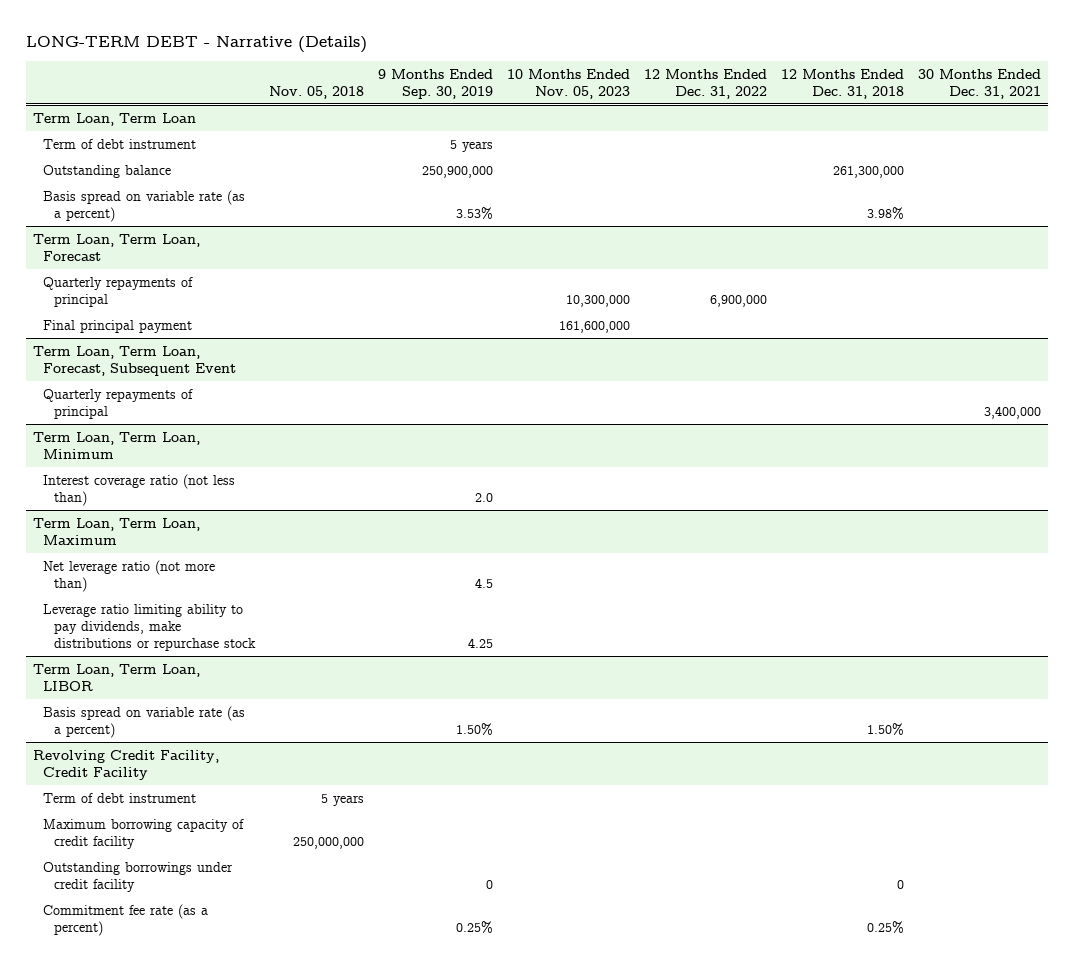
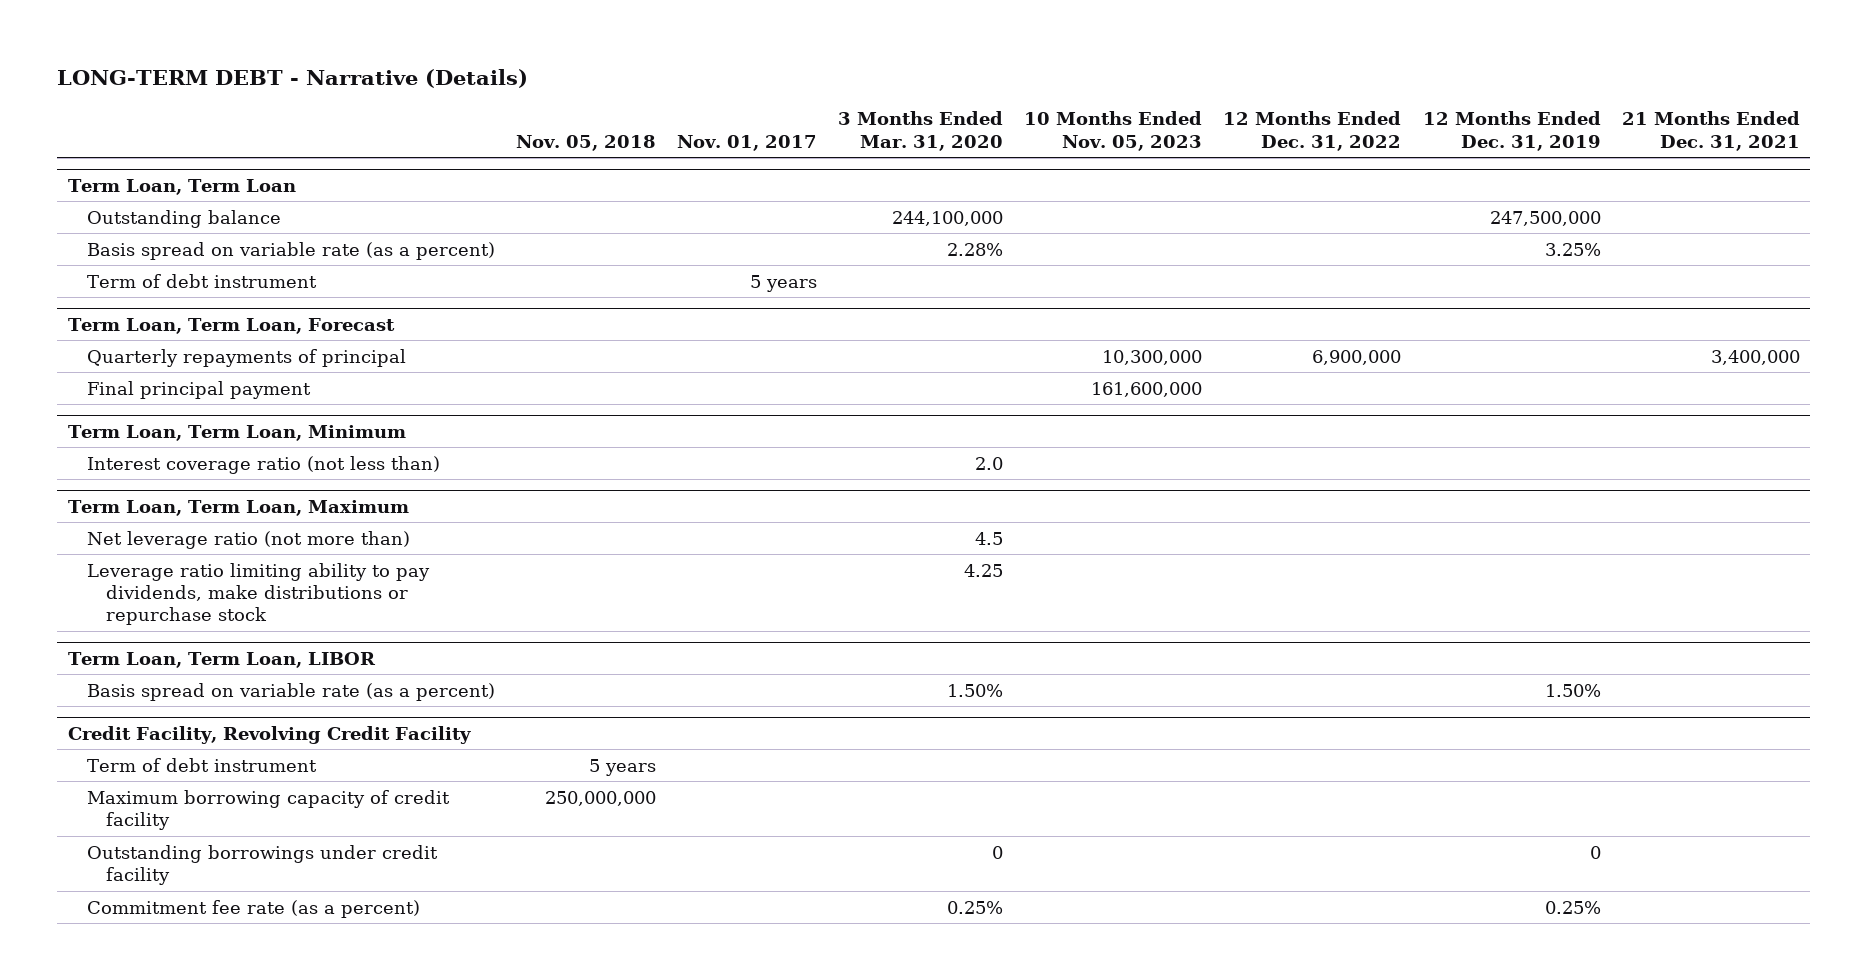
[377,68,493,99] 9 Months Ended Sep. 30, 2019 -> none
[780,68,904,99] 12 Months Ended Dec. 31, 2018 -> none
[917,68,1041,99] 30 Months Ended Dec. 31, 2021 -> none
none -> [677,134,818,151] Nov. 01, 2017
none -> [838,111,1004,151] 3 Months Ended Mar. 31, 2020
none -> [1422,111,1601,151] 12 Months Ended Dec. 31, 2019
none -> [1621,111,1800,151] 21 Months Ended Dec. 31, 2021
[43,138,197,149] Term of debt instrument -> [86,273,317,288] Term of debt instrument
[32,345,237,376] Term Loan, Term Loan, Forecast, Subsequent Event -> none
[43,388,194,419] Quarterly repayments of principal -> none
[32,749,219,780] Revolving Credit Facility, Credit Facility -> [67,725,471,744] Credit Facility, Revolving Credit Facility

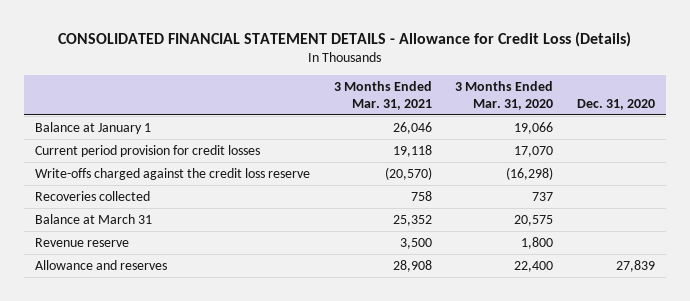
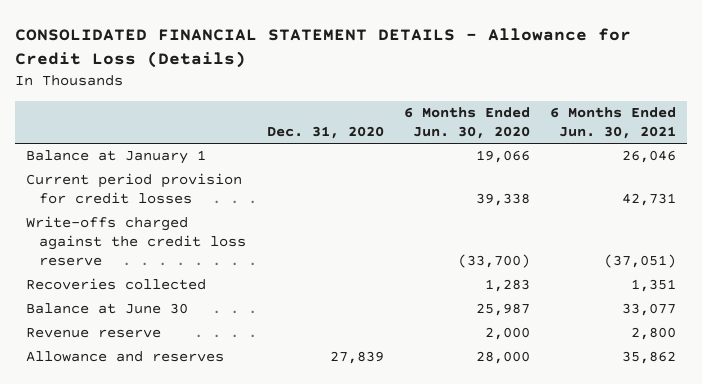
[333,81,432,110] 3 Months Ended Mar. 31, 2021 -> none
[455,81,554,110] 3 Months Ended Mar. 31, 2020 -> none
none -> [404,107,531,140] 6 Months Ended Jun. 30, 2020
none -> [550,107,677,140] 6 Months Ended Jun. 30, 2021
[35,213,153,224] Balance at March 31 -> [25,303,188,315] Balance at June 30

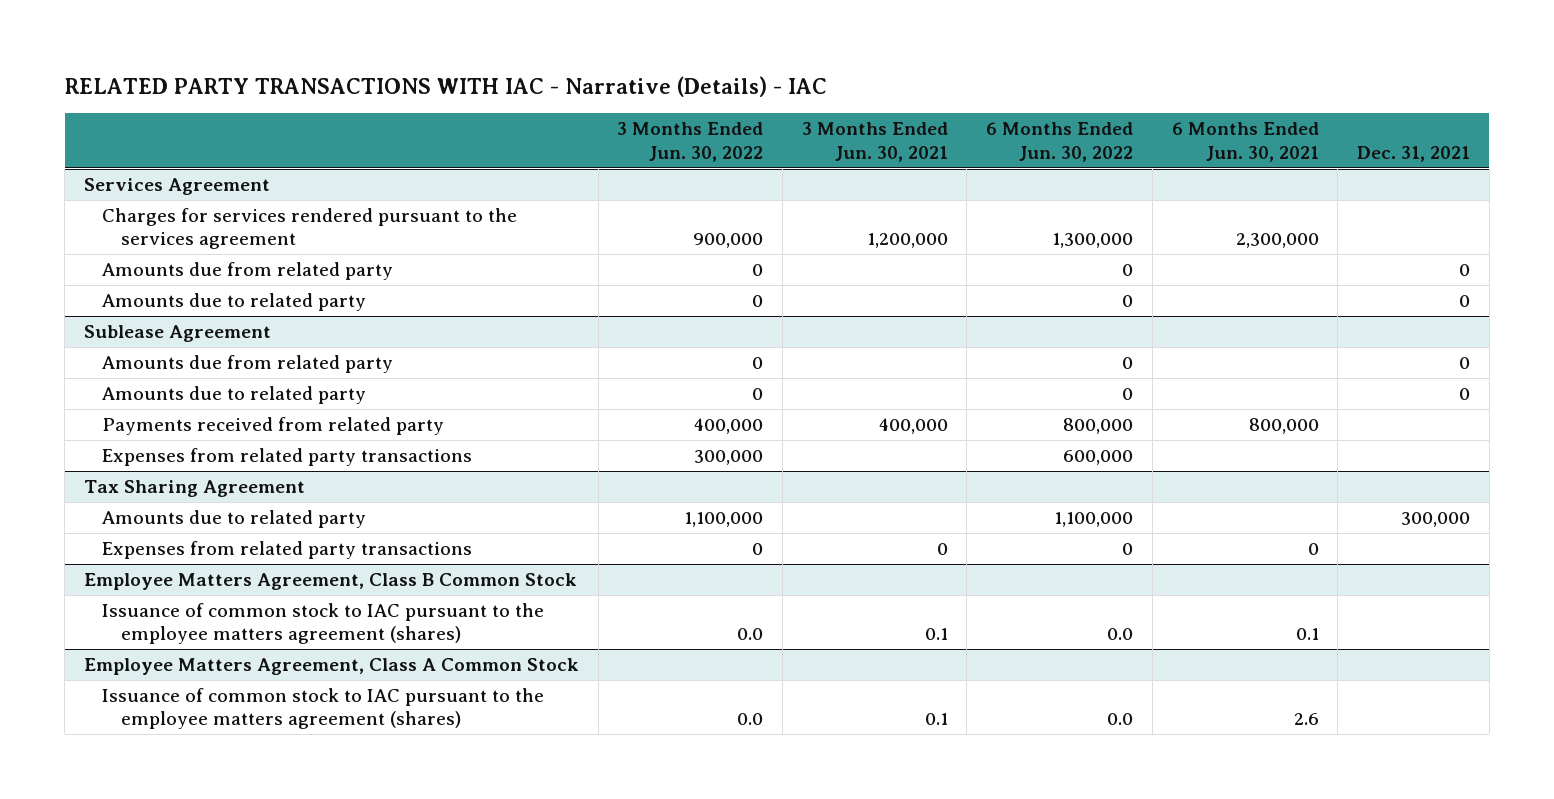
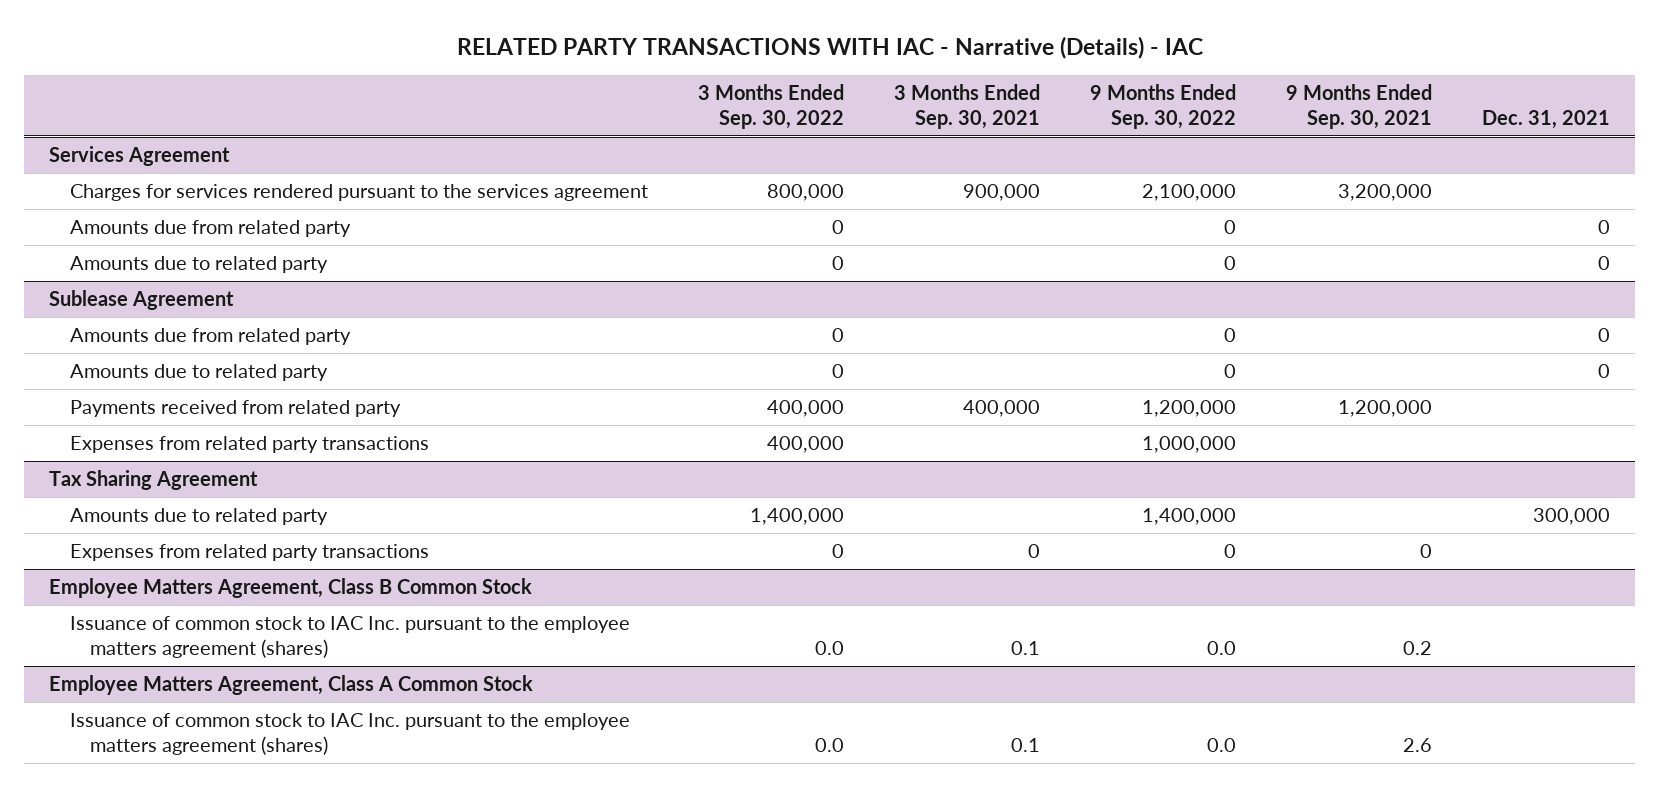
[617,122,764,162] 3 Months Ended Jun. 30, 2022 -> none
[801,122,948,162] 3 Months Ended Jun. 30, 2021 -> none
[986,122,1134,162] 6 Months Ended Jun. 30, 2022 -> none
[1171,122,1319,162] 6 Months Ended Jun. 30, 2021 -> none
none -> [697,84,844,129] 3 Months Ended Sep. 30, 2022
none -> [893,84,1040,129] 3 Months Ended Sep. 30, 2021
none -> [1089,84,1236,129] 9 Months Ended Sep. 30, 2022
none -> [1285,84,1432,129] 9 Months Ended Sep. 30, 2021
[102,603,545,645] Issuance of common stock to IAC pursuant to the employee matters agreement (shares) -> [69,616,630,659] Issuance of common stock to IAC Inc. pursuant to the employee matters agreement (shares)
[102,688,545,730] Issuance of common stock to IAC pursuant to the employee matters agreement (shares) -> [69,713,630,756] Issuance of common stock to IAC Inc. pursuant to the employee matters agreement (shares)

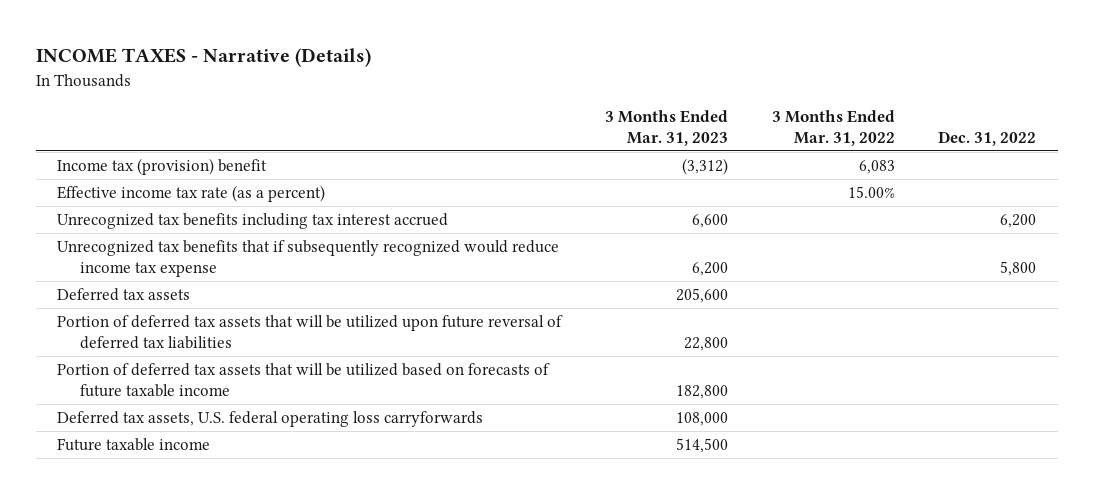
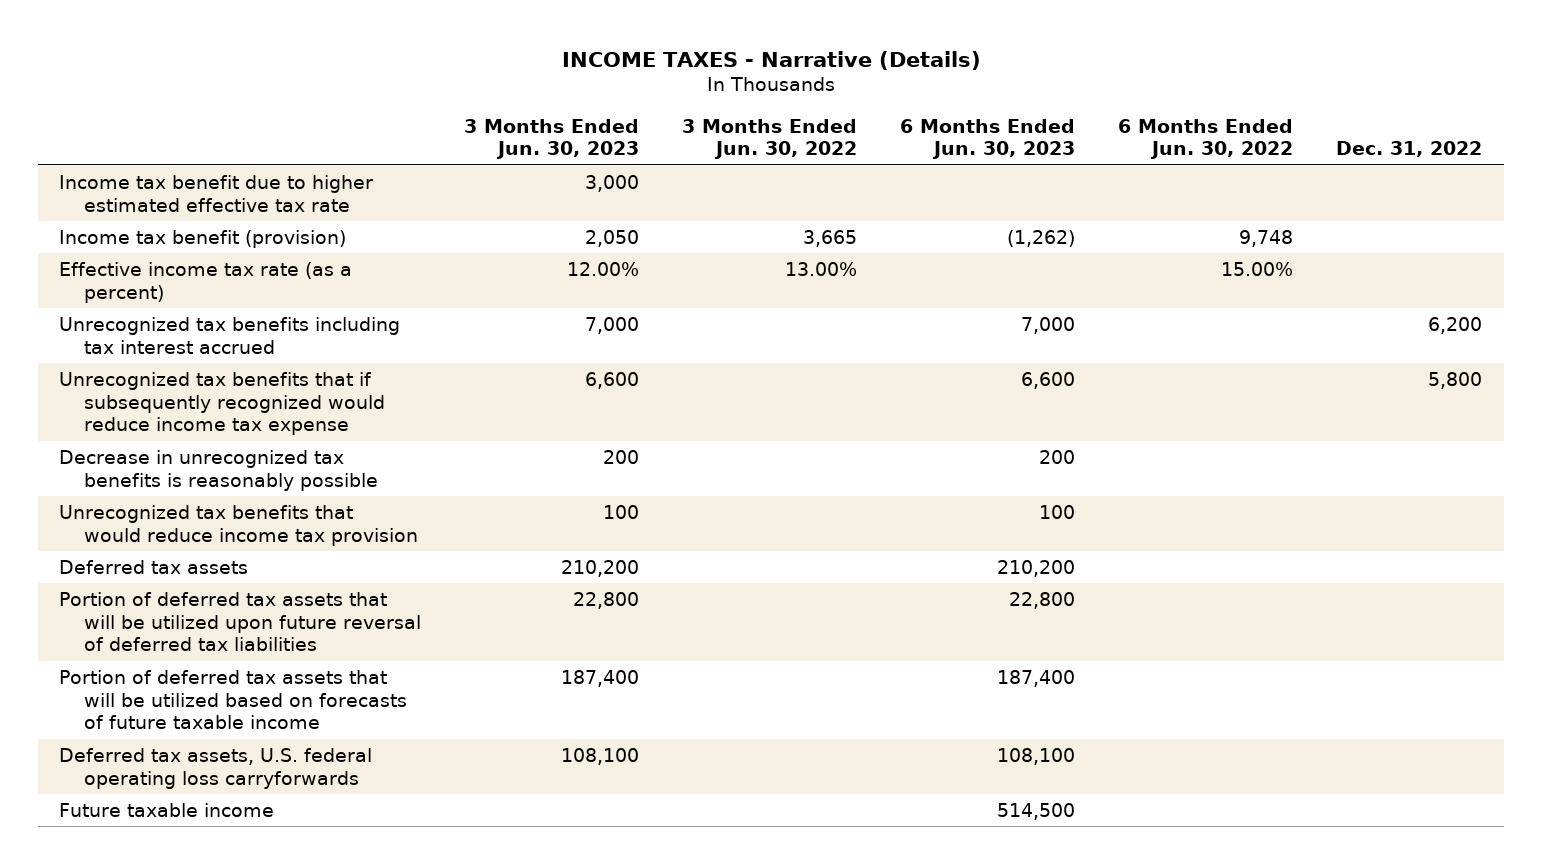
[604,109,728,147] 3 Months Ended Mar. 31, 2023 -> none
[771,109,895,147] 3 Months Ended Mar. 31, 2022 -> none
none -> [464,118,640,160] 3 Months Ended Jun. 30, 2023
none -> [682,118,858,160] 3 Months Ended Jun. 30, 2022
none -> [900,118,1076,160] 6 Months Ended Jun. 30, 2023
none -> [1118,118,1294,160] 6 Months Ended Jun. 30, 2022
none -> [59,174,374,212] Income tax benefit due to higher estimated effective tax rate
[57,158,268,176] Income tax (provision) benefit -> [59,229,347,248] Income tax benefit (provision)
none -> [59,449,379,491] Decrease in unrecognized tax benefits is reasonably possible
none -> [59,504,419,546] Unrecognized tax benefits that would reduce income tax provision

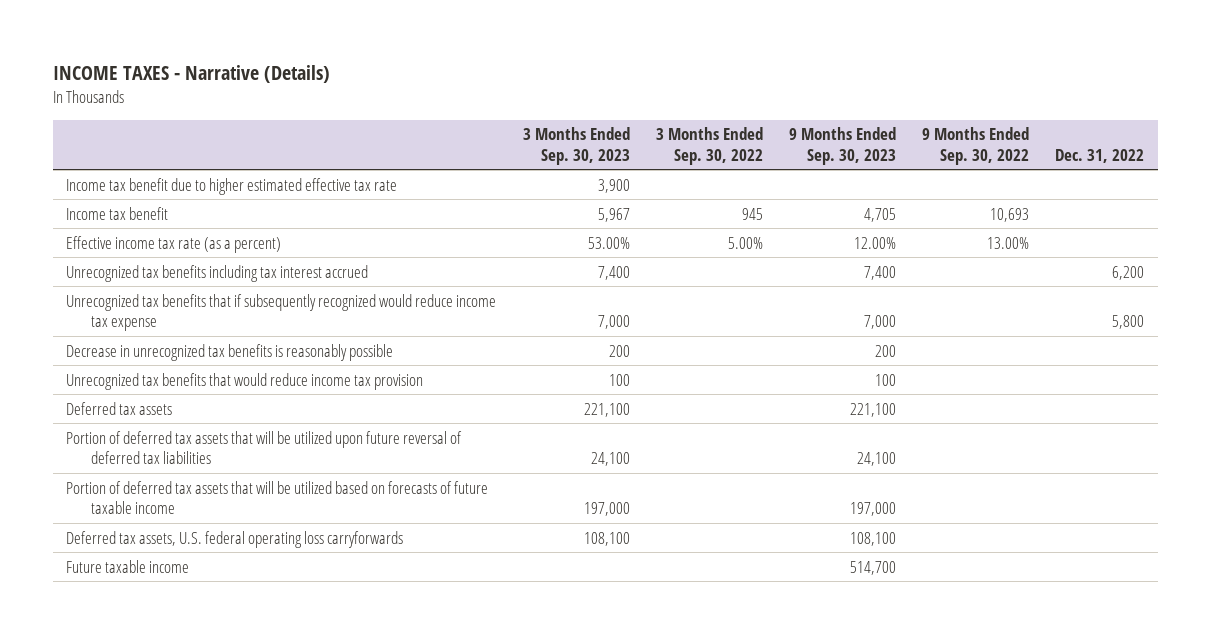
[464,118,640,160] 3 Months Ended Jun. 30, 2023 -> none
[682,118,858,160] 3 Months Ended Jun. 30, 2022 -> none
[900,118,1076,160] 6 Months Ended Jun. 30, 2023 -> none
[1118,118,1294,160] 6 Months Ended Jun. 30, 2022 -> none
none -> [522,127,630,165] 3 Months Ended Sep. 30, 2023
none -> [655,127,763,165] 3 Months Ended Sep. 30, 2022
none -> [789,127,897,165] 9 Months Ended Sep. 30, 2023
none -> [922,127,1030,165] 9 Months Ended Sep. 30, 2022
[59,229,347,248] Income tax benefit (provision) -> [66,206,169,220] Income tax benefit

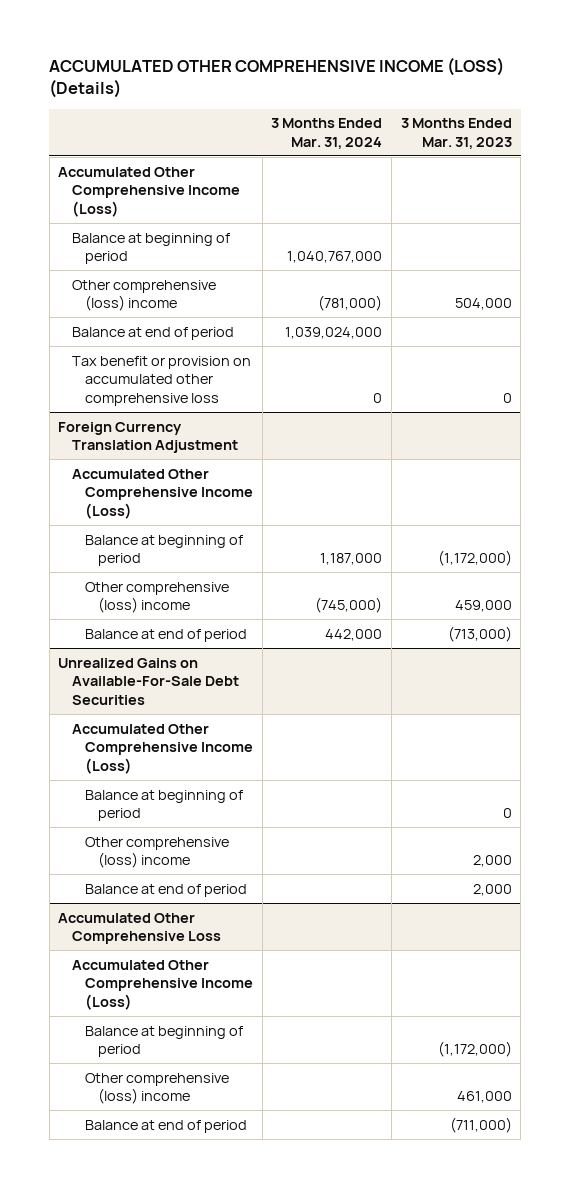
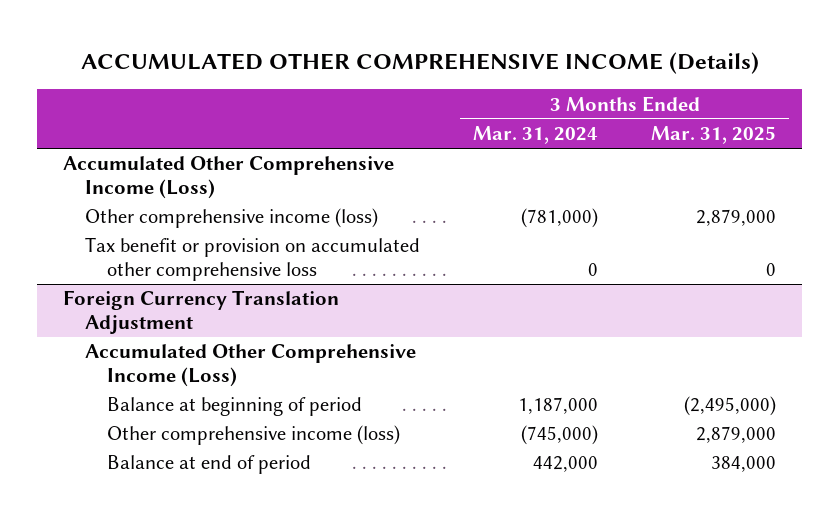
[49,56,505,99] ACCUMULATED OTHER COMPREHENSIVE INCOME (LOSS) (Details) -> [80,51,759,74] ACCUMULATED OTHER COMPREHENSIVE INCOME (Details)
[400,118,512,149] 3 Months Ended Mar. 31, 2023 -> none
none -> [651,126,777,145] Mar. 31, 2025
[71,232,230,265] Balance at beginning of period -> none
[71,326,234,340] Balance at end of period -> none
[71,279,216,312] Other comprehensive (loss) income -> [85,208,379,229] Other comprehensive income (loss)
[84,581,229,614] Other comprehensive (loss) income -> [106,425,400,446] Other comprehensive income (loss)
[58,657,239,705] Unrealized Gains on Available-For-Sale Debt Securities -> none
[71,723,253,774] Accumulated Other Comprehensive Income (Loss) -> none
[84,789,243,822] Balance at beginning of period -> none
[84,836,229,869] Other comprehensive (loss) income -> none
[84,883,247,897] Balance at end of period -> none
[58,912,221,945] Accumulated Other Comprehensive Loss -> none
[71,959,253,1010] Accumulated Other Comprehensive Income (Loss) -> none
[84,1025,243,1058] Balance at beginning of period -> none
[84,1072,229,1105] Other comprehensive (loss) income -> none
[84,1119,247,1133] Balance at end of period -> none

